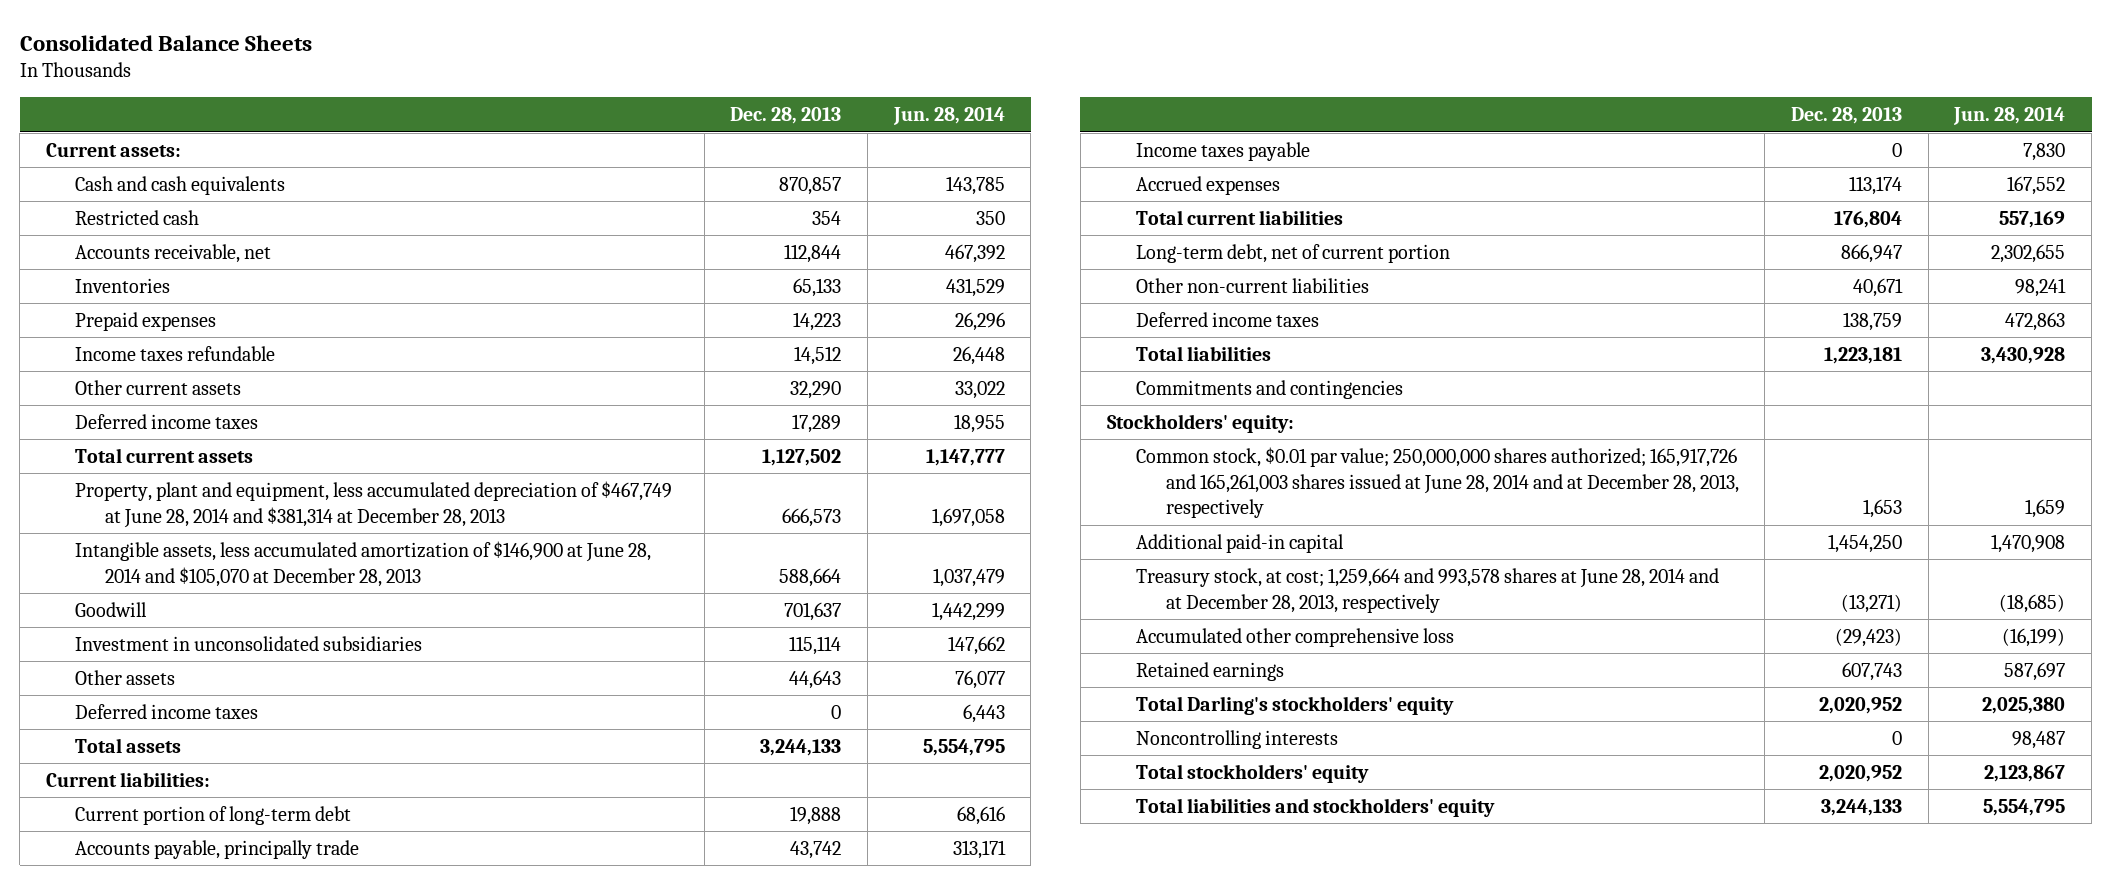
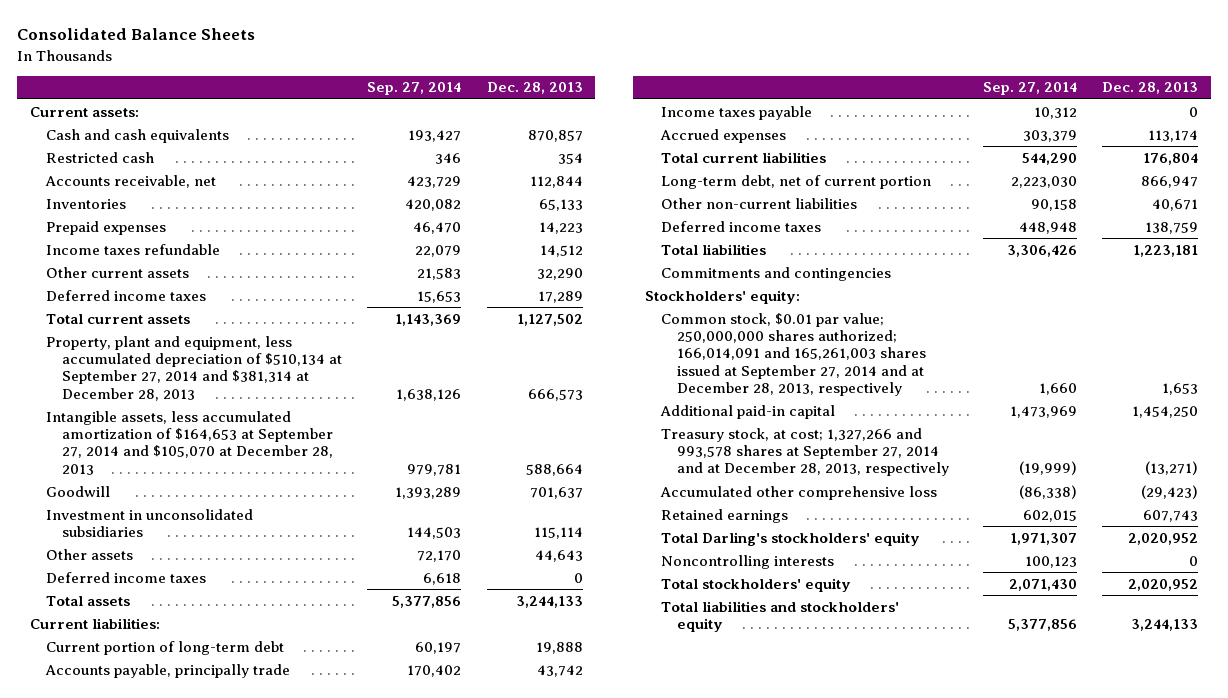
[892,107,1005,126] Jun. 28, 2014 -> none
none -> [367,82,462,96] Sep. 27, 2014
[75,481,673,528] Property, plant and equipment, less accumulated depreciation of $467,749 at June 28, 2014 and $381,314 at December 28, 2013 -> [45,335,342,401] Property, plant and equipment, less accumulated depreciation of $510,134 at September 27, 2014 and $381,314 at December 28, 2013
[75,541,652,587] Intangible assets, less accumulated amortization of $146,900 at June 28, 2014 and $105,070 at December 28, 2013 -> [45,410,333,475] Intangible assets, less accumulated amortization of $164,653 at September 27, 2014 and $105,070 at December 28, 2013
[1136,447,1739,519] Common stock, $0.01 par value; 250,000,000 shares authorized; 165,917,726 and 165,261,003 shares issued at June 28, 2014 and at December 28, 2013, respectively -> [661,312,927,397] Common stock, $0.01 par value; 250,000,000 shares authorized; 166,014,091 and 165,261,003 shares issued at September 27, 2014 and at December 28, 2013, respectively
[1136,568,1720,613] Treasury stock, at cost; 1,259,664 and 993,578 shares at June 28, 2014 and at December 28, 2013, respectively -> [661,427,950,477] Treasury stock, at cost; 1,327,266 and 993,578 shares at September 27, 2014 and at December 28, 2013, respectively

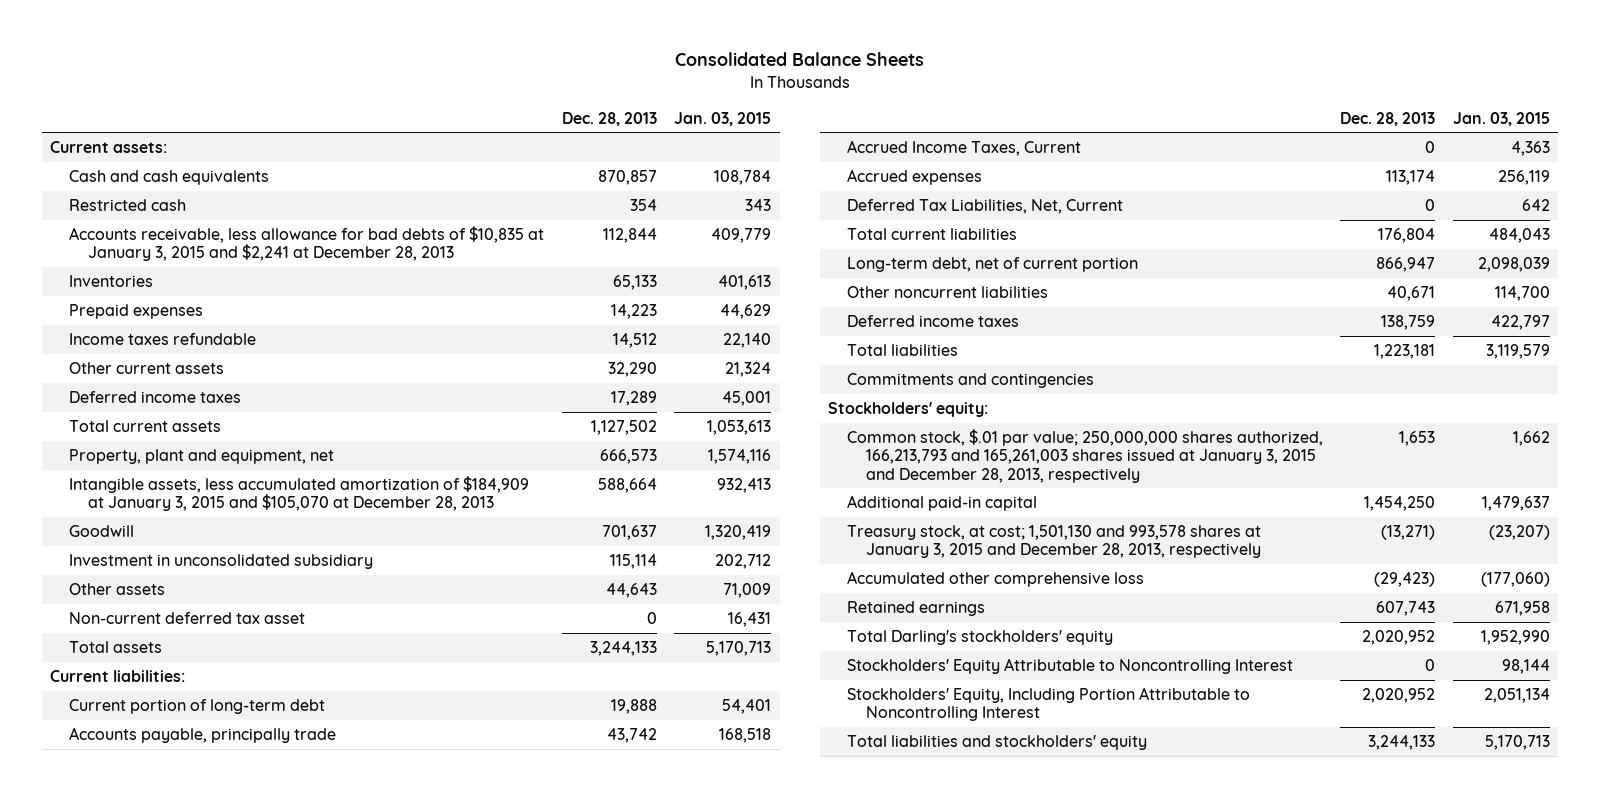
[367,82,462,96] Sep. 27, 2014 -> none
none -> [674,111,772,126] Jan. 03, 2015
[44,174,216,188] Accounts receivable, net -> [69,225,545,262] Accounts receivable, less allowance for bad debts of $10,835 at January 3, 2015 and $2,241 at December 28, 2013
[45,335,342,401] Property, plant and equipment, less accumulated depreciation of $510,134 at September 27, 2014 and $381,314 at December 28, 2013 -> [69,448,335,464] Property, plant and equipment, net
[45,410,333,475] Intangible assets, less accumulated amortization of $164,653 at September 27, 2014 and $105,070 at December 28, 2013 -> [69,475,530,512] Intangible assets, less accumulated amortization of $184,909 at January 3, 2015 and $105,070 at December 28, 2013
[45,508,253,538] Investment in unconsolidated subsidiaries -> [69,553,374,569] Investment in unconsolidated subsidiary
[45,571,206,583] Deferred income taxes -> none
none -> [69,611,306,624] Non-current deferred tax asset
[661,105,813,120] Income taxes payable -> none
none -> [847,139,1082,156] Accrued Income Taxes, Current
none -> [847,198,1124,214] Deferred Tax Liabilities, Net, Current
[661,197,858,209] Other non-current liabilities -> [847,285,1049,298] Other noncurrent liabilities
[661,312,927,397] Common stock, $0.01 par value; 250,000,000 shares authorized; 166,014,091 and 165,261,003 shares issued at September 27, 2014 and at December 28, 2013, respectively -> [847,428,1324,483] Common stock, $.01 par value; 250,000,000 shares authorized, 166,213,793 and 165,261,003 shares issued at January 3, 2015 and December 28, 2013, respectively
[661,427,950,477] Treasury stock, at cost; 1,327,266 and 993,578 shares at September 27, 2014 and at December 28, 2013, respectively -> [847,524,1262,559] Treasury stock, at cost; 1,501,130 and 993,578 shares at January 3, 2015 and December 28, 2013, respectively
[661,554,835,569] Noncontrolling interests -> [847,657,1294,674] Stockholders' Equity Attributable to Noncontrolling Interest
[661,577,852,592] Total stockholders' equity -> [847,686,1251,722] Stockholders' Equity, Including Portion Attributable to Noncontrolling Interest

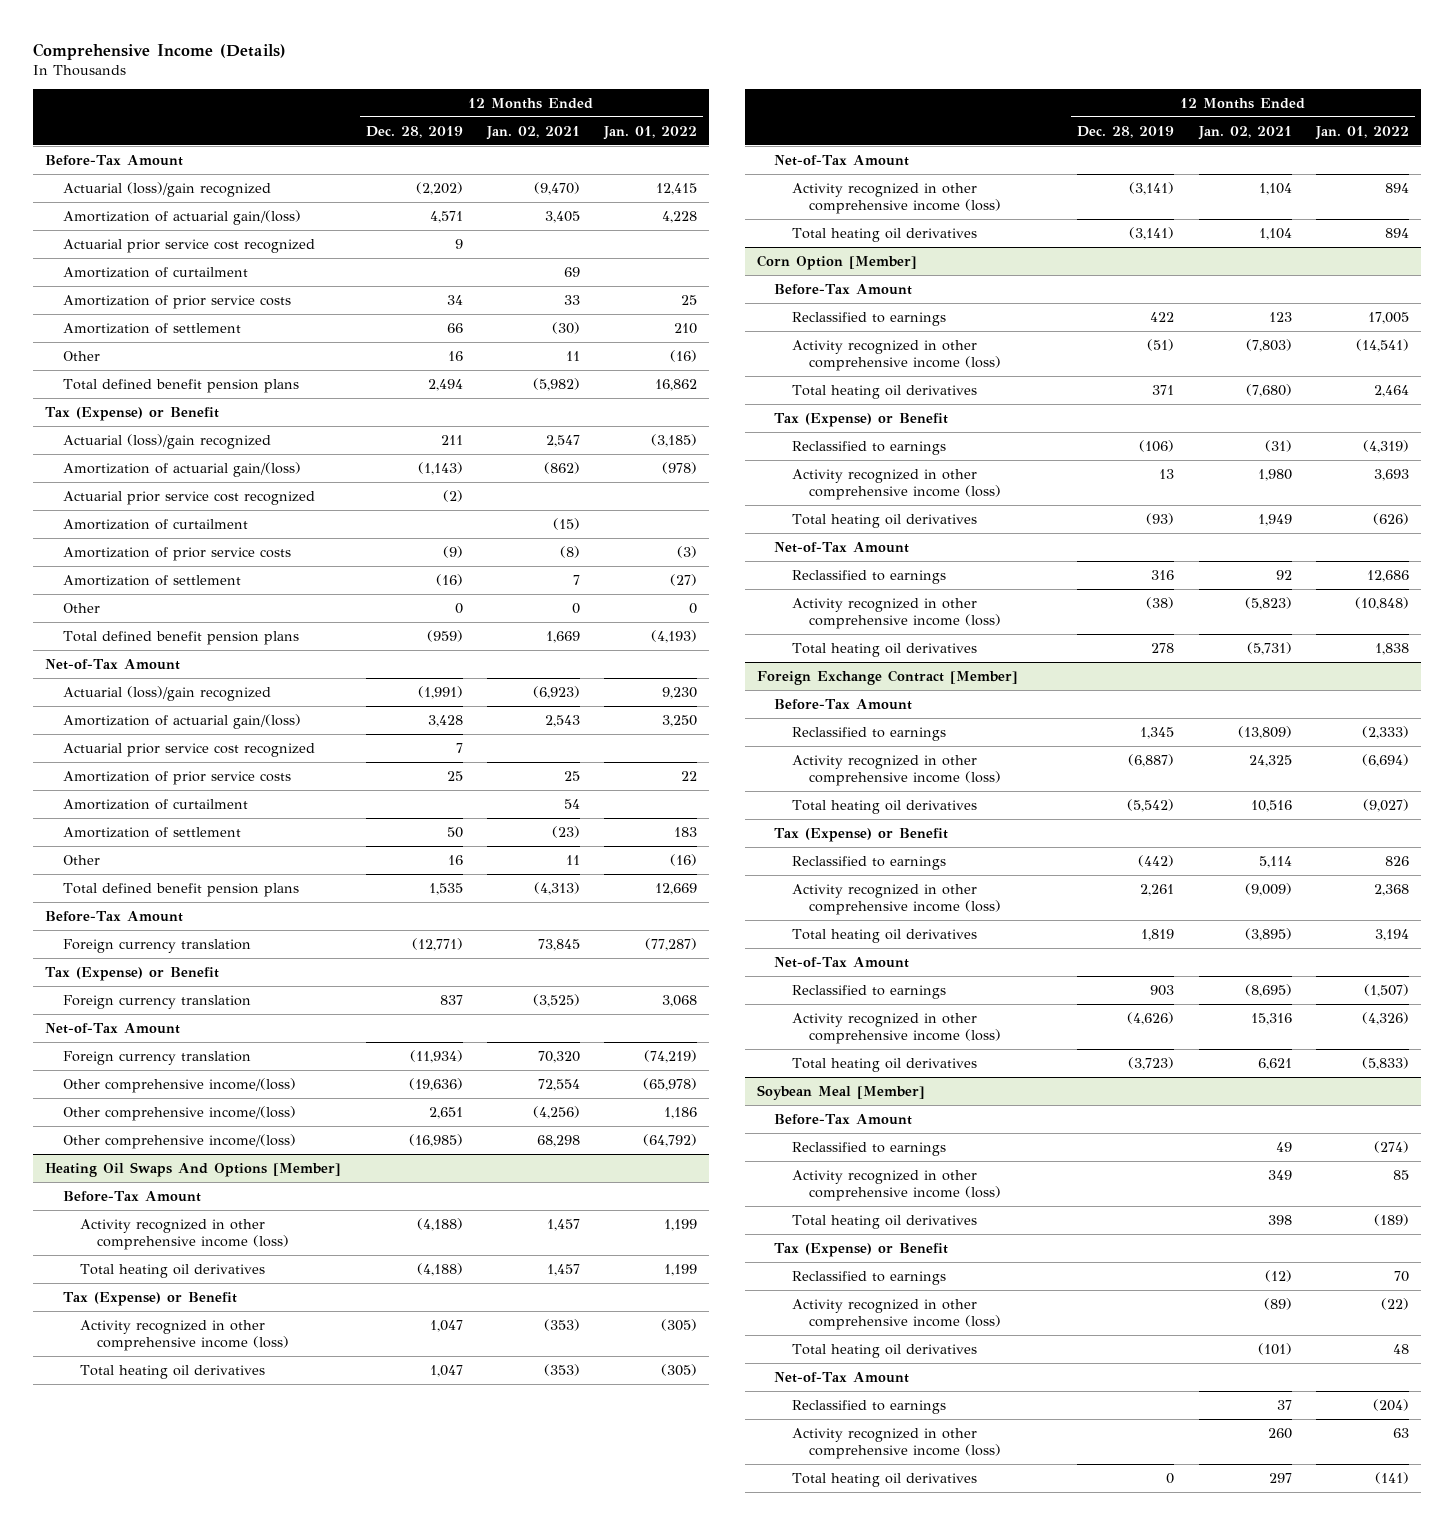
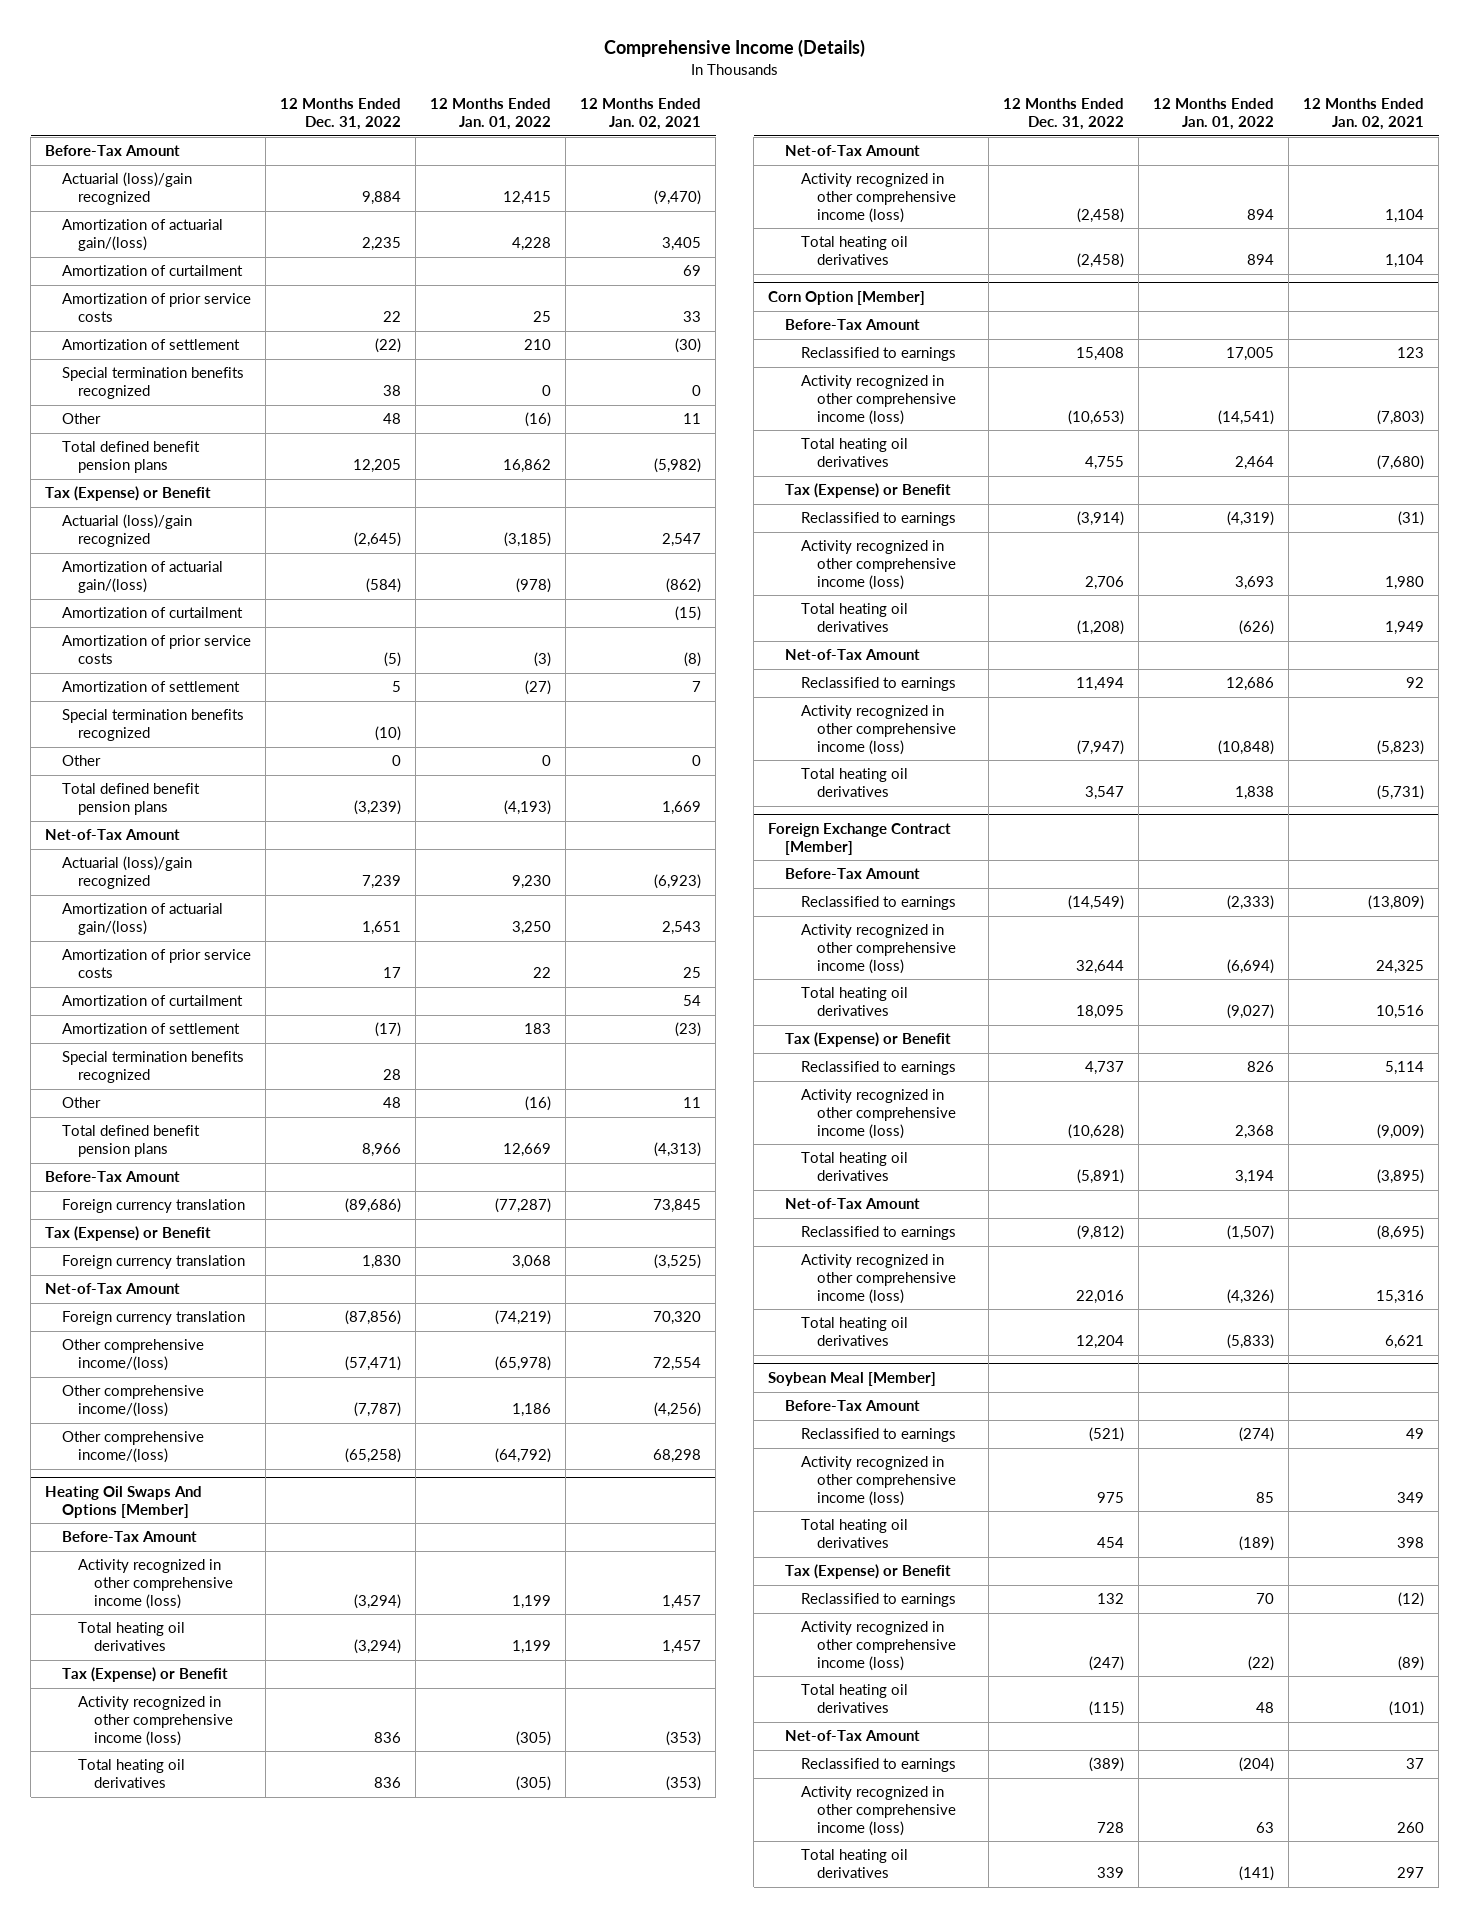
[365,125,463,138] Dec. 28, 2019 -> none
none -> [279,98,401,131] 12 Months Ended Dec. 31, 2022
[62,238,315,253] Actuarial prior service cost recognized -> none
none -> [61,367,244,400] Special termination benefits recognized
[62,490,315,505] Actuarial prior service cost recognized -> none
none -> [61,709,244,742] Special termination benefits recognized
[62,742,315,757] Actuarial prior service cost recognized -> none
none -> [61,1051,244,1084] Special termination benefits recognized

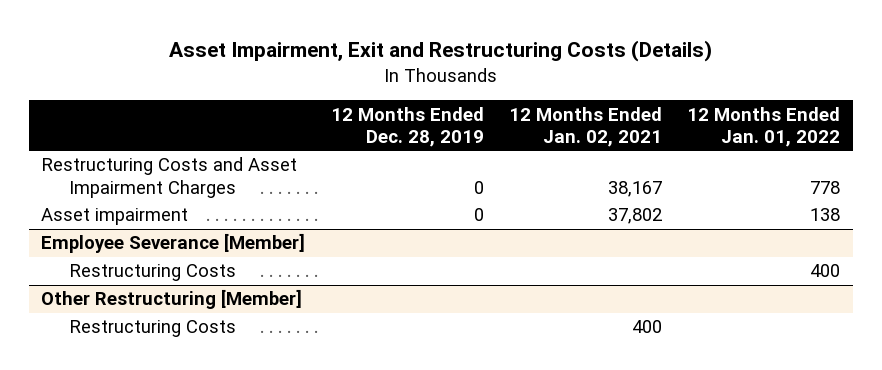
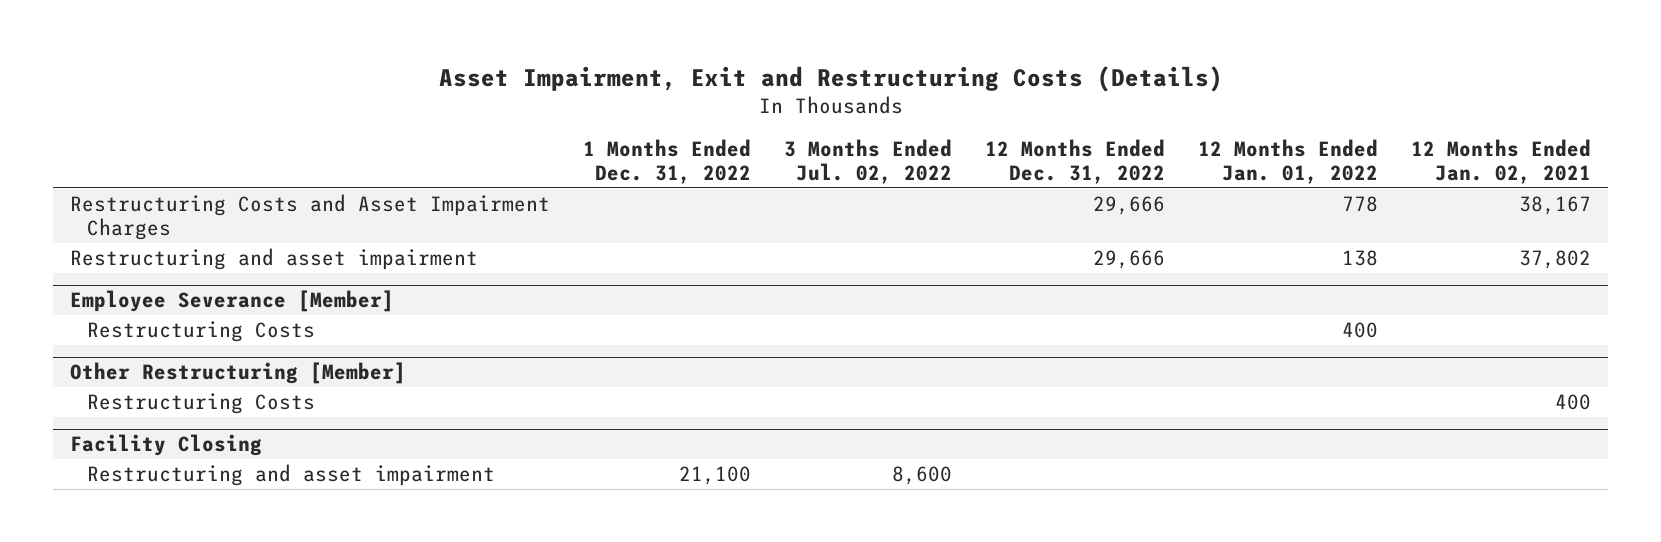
[330,106,484,147] 12 Months Ended Dec. 28, 2019 -> none
none -> [583,139,752,185] 1 Months Ended Dec. 31, 2022
none -> [784,139,953,185] 3 Months Ended Jul. 02, 2022
none -> [985,139,1166,185] 12 Months Ended Dec. 31, 2022
[41,208,189,226] Asset impairment -> [70,248,479,271] Restructuring and asset impairment
none -> [70,434,263,457] Facility Closing
none -> [87,464,496,487] Restructuring and asset impairment

